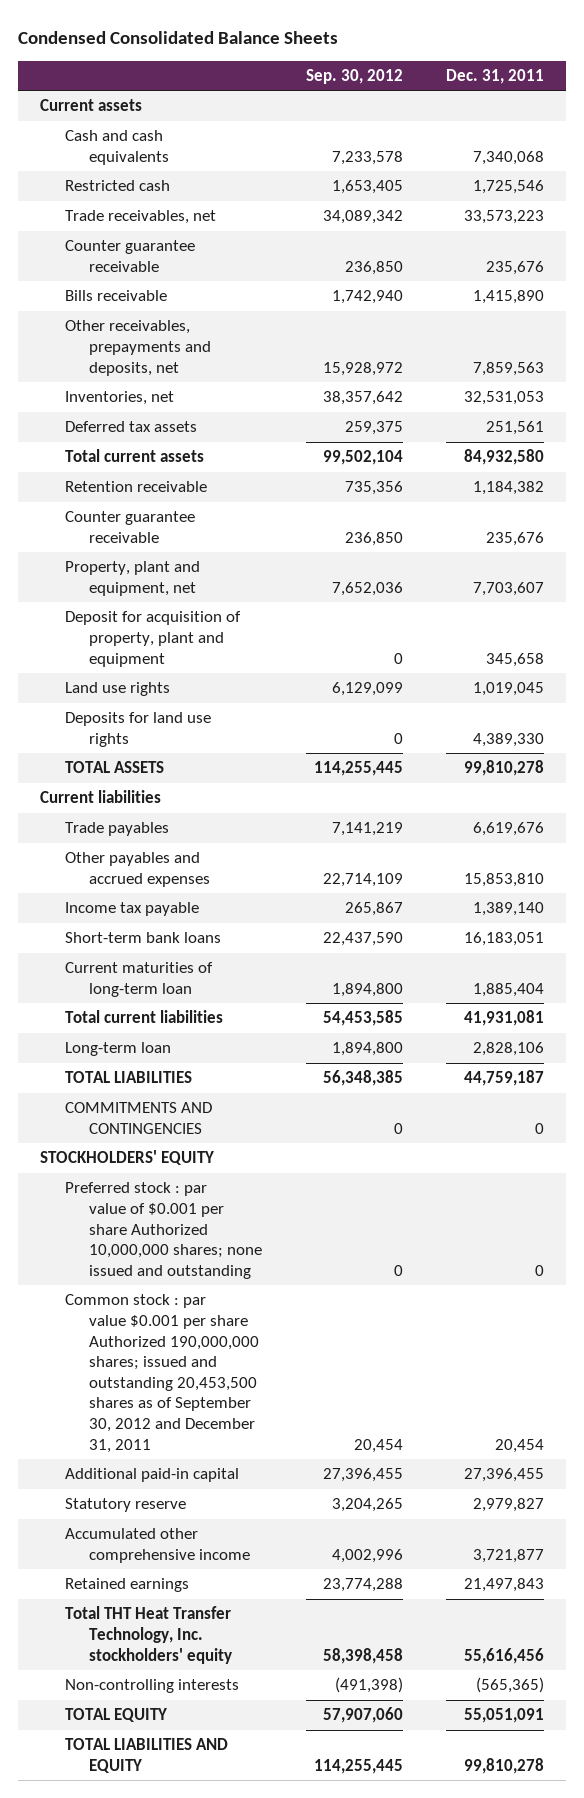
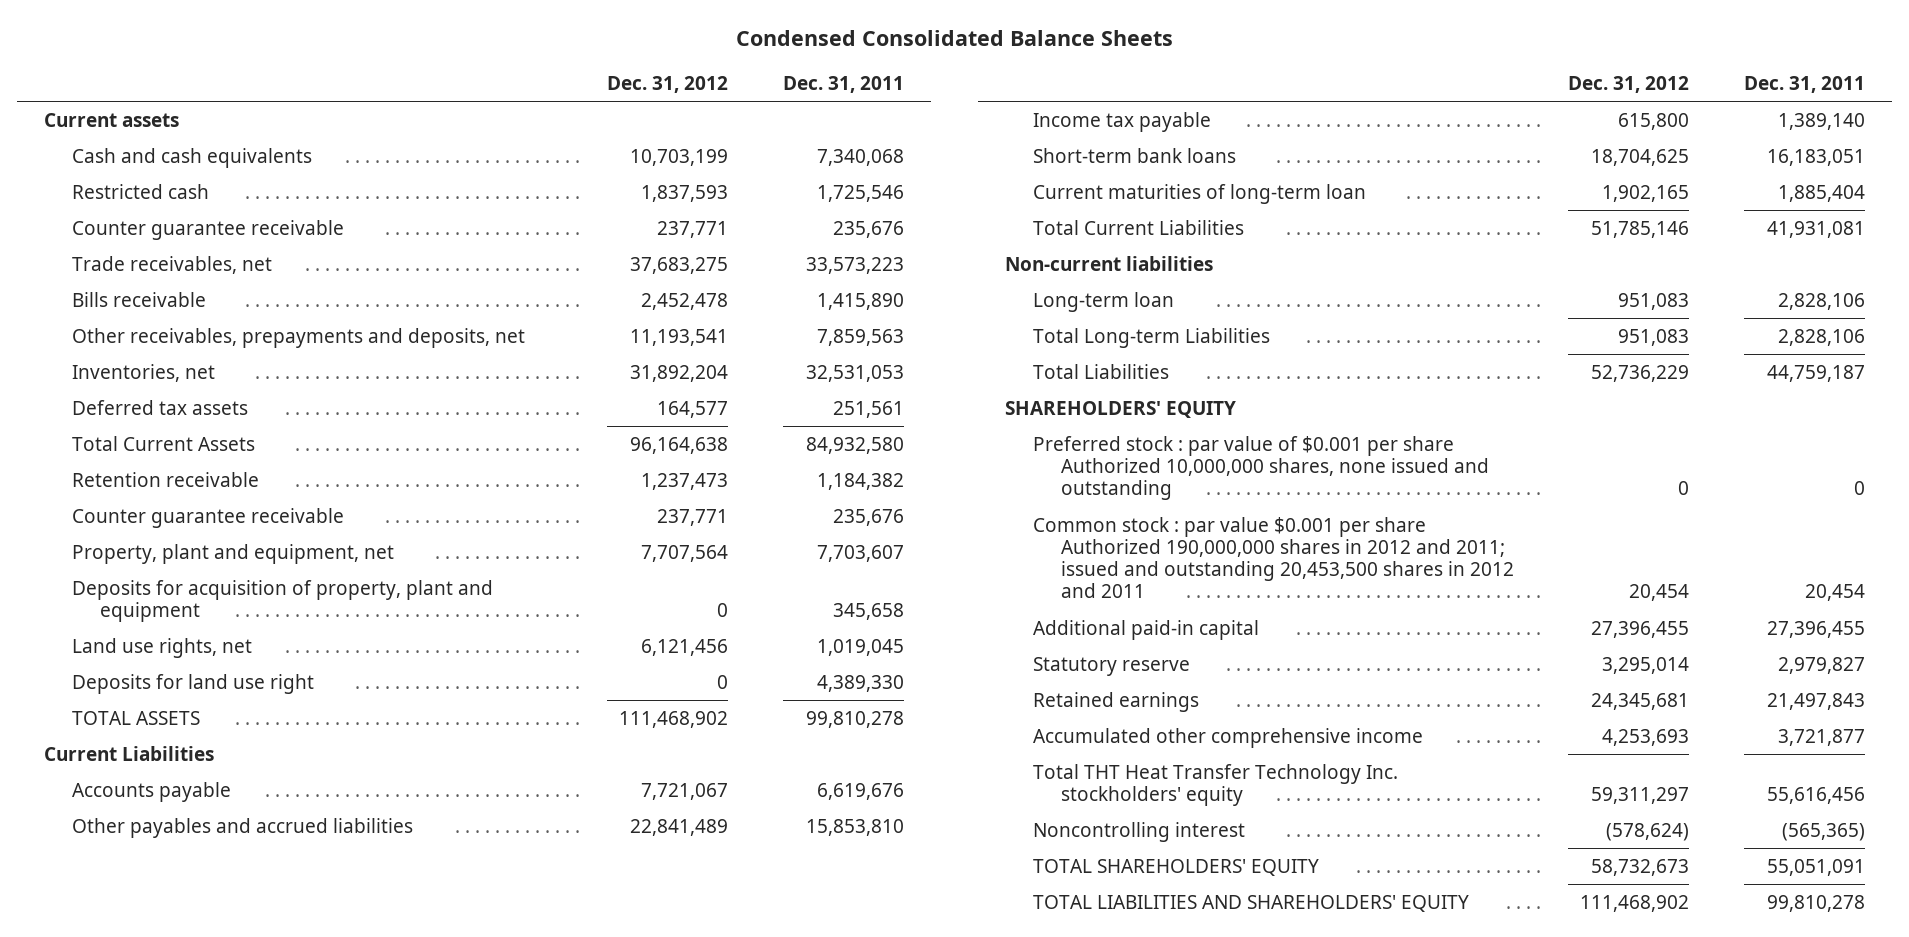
[305,68,403,84] Sep. 30, 2012 -> none
none -> [607,76,729,94] Dec. 31, 2012
[64,210,216,225] Trade receivables, net -> [71,255,272,274] Trade receivables, net
[64,449,204,463] Total current assets -> [71,435,255,451] Total Current Assets
[64,611,241,667] Deposit for acquisition of property, plant and equipment -> [71,579,493,623] Deposits for acquisition of property, plant and equipment
[64,682,170,697] Land use rights -> [71,637,252,658] Land use rights, net
[64,712,211,747] Deposits for land use rights -> [71,673,314,694] Deposits for land use right
[39,790,161,804] Current liabilities -> [44,745,215,761] Current Liabilities
[64,822,169,837] Trade payables -> [71,781,231,802] Accounts payable
[64,852,211,887] Other payables and accrued expenses -> [71,817,413,838] Other payables and accrued liabilities
[64,1010,223,1024] Total current liabilities -> [1033,219,1245,235] Total Current Liabilities
none -> [1005,255,1214,271] Non-current liabilities
[64,1102,212,1134] COMMITMENTS AND CONTINGENCIES -> none
none -> [1033,327,1271,348] Total Long-term Liabilities
[64,1071,192,1084] TOTAL LIABILITIES -> [1033,363,1170,379] Total Liabilities
[39,1150,214,1166] STOCKHOLDERS' EQUITY -> [1005,400,1237,418] SHAREHOLDERS' EQUITY
[64,1182,263,1279] Preferred stock : par value of $0.001 per share Authorized 10,000,000 shares; none issued and outstanding -> [1033,435,1489,501] Preferred stock : par value of $0.001 per share Authorized 10,000,000 shares, none issued and outstanding
[64,1294,260,1453] Common stock : par value $0.001 per share Authorized 190,000,000 shares; issued and outstanding 20,453,500 shares as of September 30, 2012 and December 31, 2011 -> [1033,516,1514,599] Common stock : par value $0.001 per share Authorized 190,000,000 shares in 2012 and 2011; issued and outstanding 20,453,500 shares in 2012 and 2011
[64,1528,251,1563] Accumulated other comprehensive income -> [1033,727,1424,748] Accumulated other comprehensive income
[64,1606,233,1664] Total THT Heat Transfer Technology, Inc. stockholders' equity -> [1033,763,1399,807] Total THT Heat Transfer Technology Inc. stockholders' equity
[64,1679,239,1694] Non-controlling interests -> [1033,821,1246,842] Noncontrolling interest
[64,1708,167,1723] TOTAL EQUITY -> [1033,858,1320,876] TOTAL SHAREHOLDERS' EQUITY
[64,1738,228,1773] TOTAL LIABILITIES AND EQUITY -> [1033,894,1470,912] TOTAL LIABILITIES AND SHAREHOLDERS' EQUITY

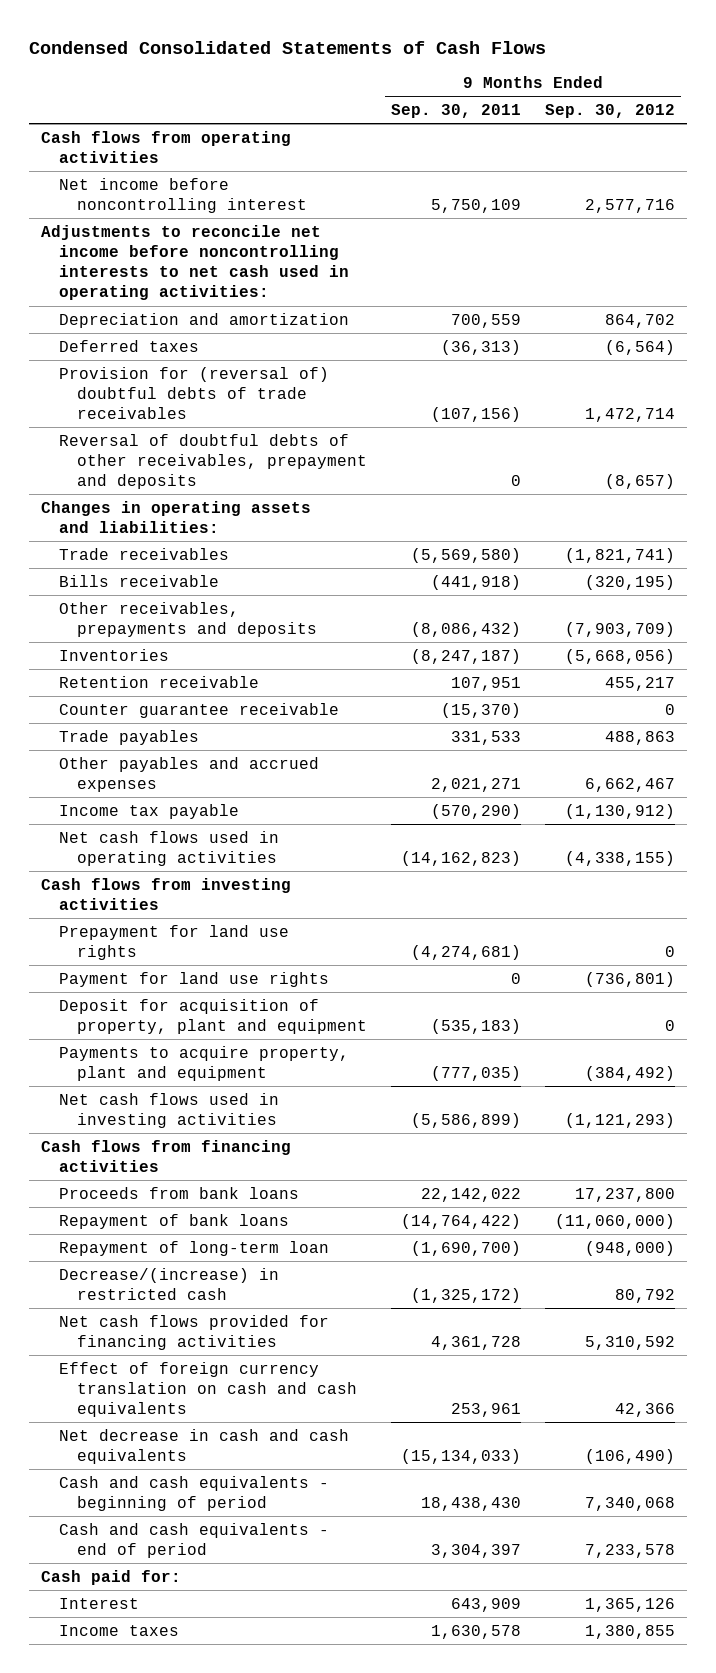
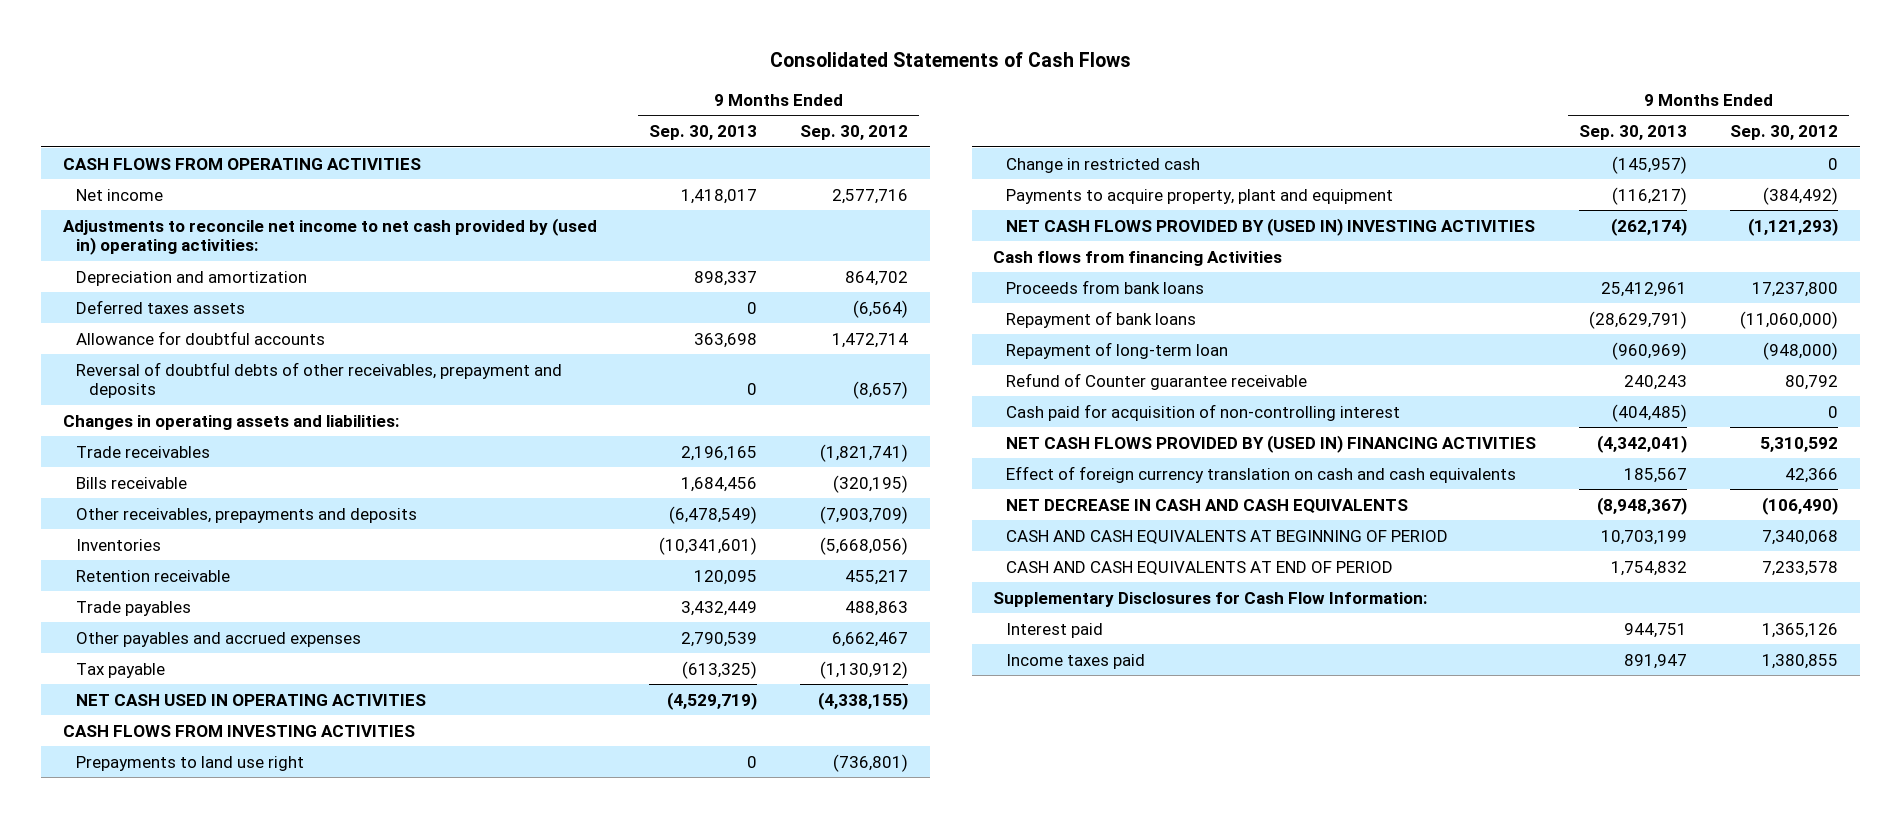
[28,40,546,54] Condensed Consolidated Statements of Cash Flows -> [769,52,1131,68] Consolidated Statements of Cash Flows
[391,104,522,119] Sep. 30, 2011 -> none
none -> [649,125,758,141] Sep. 30, 2013
[40,130,291,163] Cash flows from operating activities -> [62,157,421,170] CASH FLOWS FROM OPERATING ACTIVITIES
[59,177,308,213] Net income before noncontrolling interest -> [75,188,163,201] Net income
[40,224,350,301] Adjustments to reconcile net income before noncontrolling interests to net cash used in operating activities: -> [62,217,597,256] Adjustments to reconcile net income to net cash provided by (used in) operating activities:
[59,339,200,352] Deferred taxes -> [75,299,245,314] Deferred taxes assets
[59,366,330,420] Provision for (reversal of) doubtful debts of trade receivables -> [75,330,325,345] Allowance for doubtful accounts
[59,702,340,718] Counter guarantee receivable -> none
[59,924,290,960] Prepayment for land use rights -> none
[59,998,368,1034] Deposit for acquisition of property, plant and equipment -> none
[59,803,240,819] Income tax payable -> [75,662,165,678] Tax payable
[59,830,280,866] Net cash flows used in operating activities -> [75,693,426,706] NET CASH USED IN OPERATING ACTIVITIES
[40,877,291,910] Cash flows from investing activities -> [62,724,415,737] CASH FLOWS FROM INVESTING ACTIVITIES
[59,971,330,987] Payment for land use rights -> [75,755,304,771] Prepayments to land use right
none -> [1006,157,1201,173] Change in restricted cash
[59,1092,280,1128] Net cash flows used in investing activities -> [1006,217,1536,236] NET CASH FLOWS PROVIDED BY (USED IN) INVESTING ACTIVITIES
[40,1139,291,1172] Cash flows from financing activities -> [993,250,1283,266] Cash flows from financing Activities
[59,1267,280,1300] Decrease/(increase) in restricted cash -> [1006,372,1308,390] Refund of Counter guarantee receivable
none -> [1006,403,1401,421] Cash paid for acquisition of non-controlling interest
[59,1314,330,1350] Net cash flows provided for financing activities -> [1006,434,1537,453] NET CASH FLOWS PROVIDED BY (USED IN) FINANCING ACTIVITIES
[40,1569,181,1585] Cash paid for: -> none
[59,1428,350,1464] Net decrease in cash and cash equivalents -> [1006,498,1409,513] NET DECREASE IN CASH AND CASH EQUIVALENTS
[59,1475,330,1511] Cash and cash equivalents - beginning of period -> [1006,529,1449,544] CASH AND CASH EQUIVALENTS AT BEGINNING OF PERIOD
[59,1522,330,1558] Cash and cash equivalents - end of period -> [1006,560,1394,575] CASH AND CASH EQUIVALENTS AT END OF PERIOD
none -> [993,591,1428,607] Supplementary Disclosures for Cash Flow Information:
[59,1597,140,1609] Interest -> [1006,622,1104,638] Interest paid
[59,1624,180,1636] Income taxes -> [1006,653,1146,669] Income taxes paid

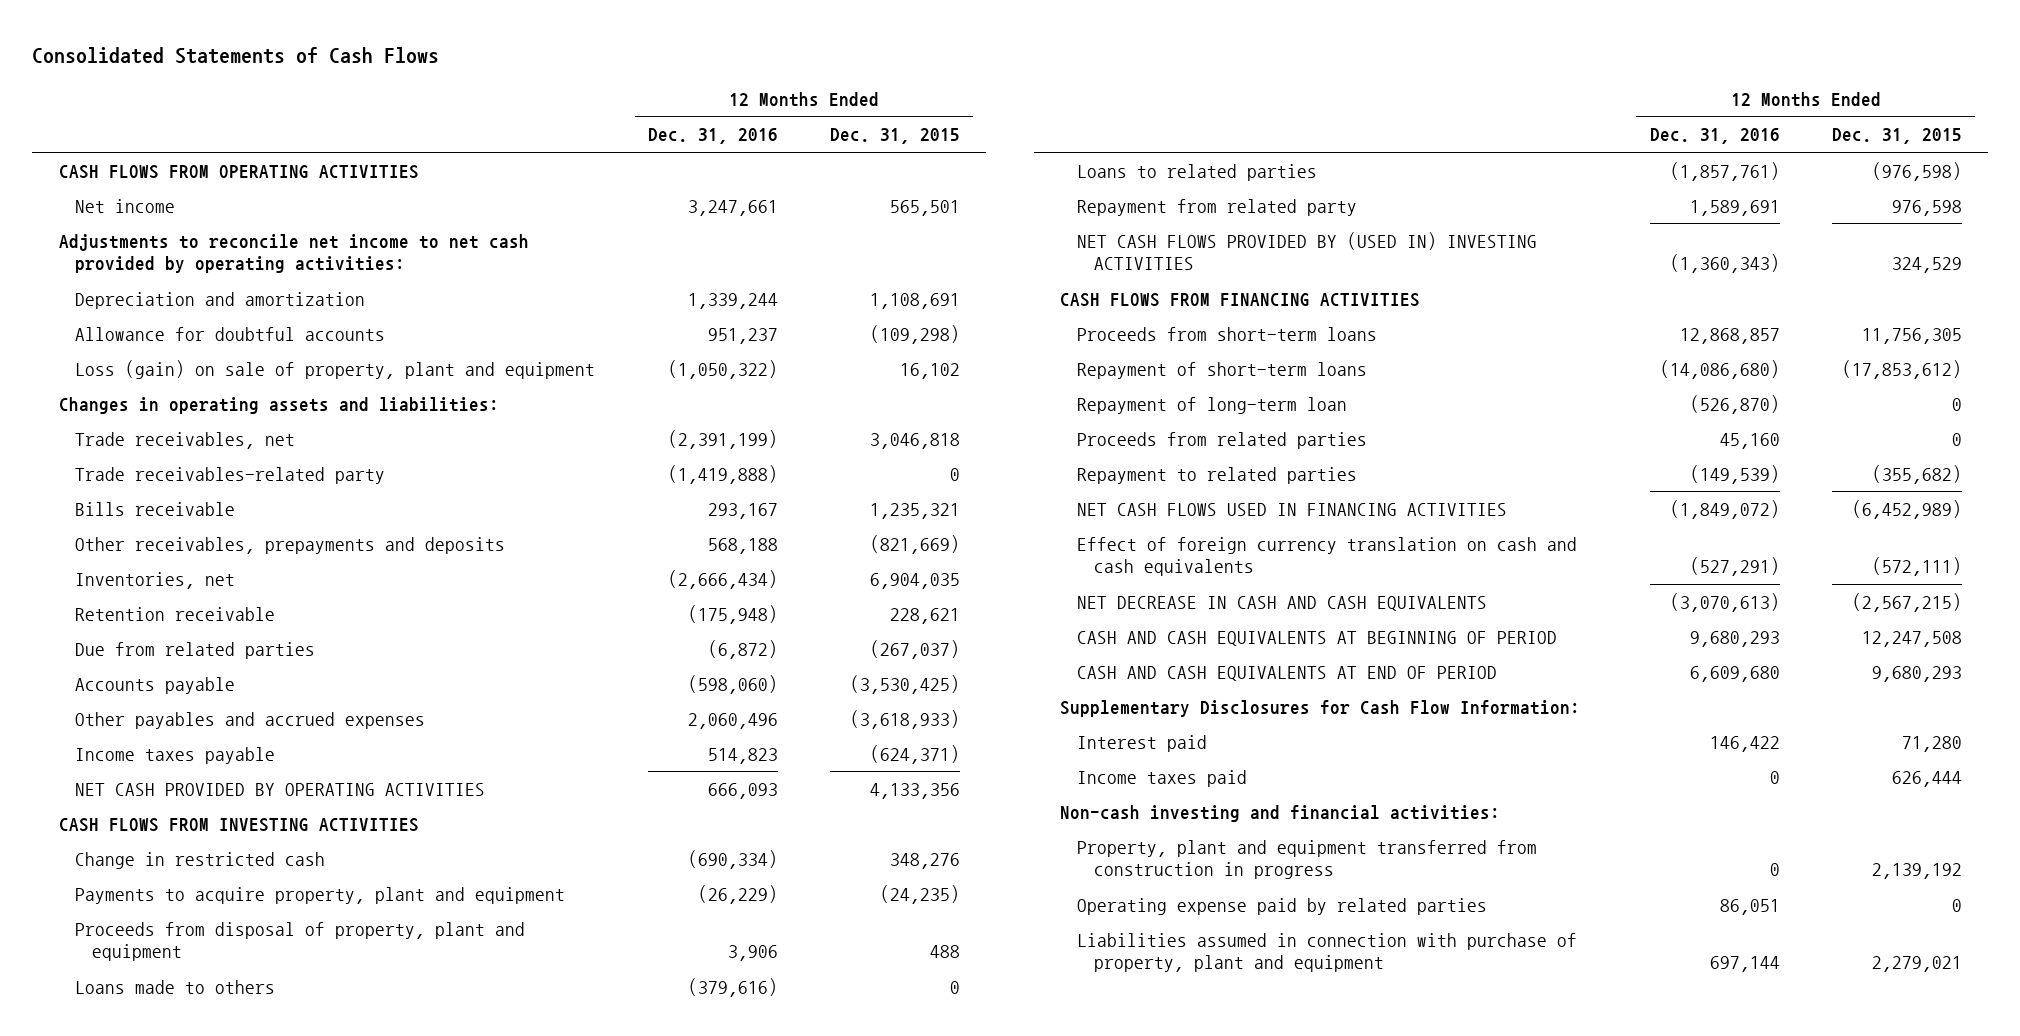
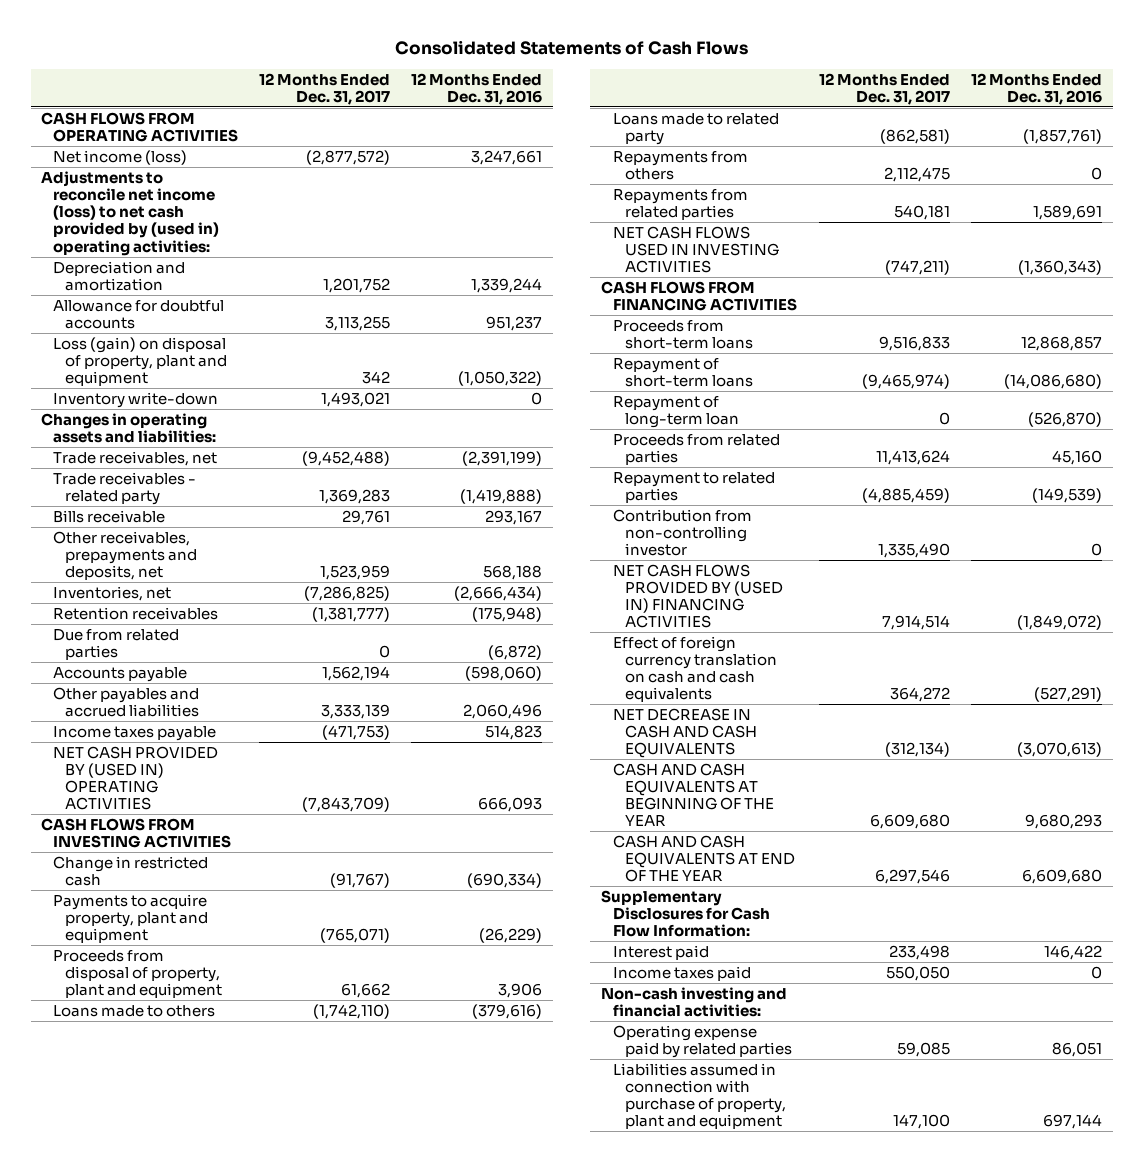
[830,128,961,145] Dec. 31, 2015 -> none
none -> [259,72,391,105] 12 Months Ended Dec. 31, 2017
[75,198,176,213] Net income -> [53,149,188,165] Net income (loss)
[58,233,529,274] Adjustments to reconcile net income to net cash provided by operating activities: -> [41,170,220,256] Adjustments to reconcile net income (loss) to net cash provided by (used in) operating activities:
[75,359,596,379] Loss (gain) on sale of property, plant and equipment -> [53,336,228,387] Loss (gain) on disposal of property, plant and equipment
none -> [53,391,219,408] Inventory write-down
[75,466,386,484] Trade receivables-related party -> [53,471,197,506] Trade receivables - related party
[75,536,506,554] Other receivables, prepayments and deposits -> [53,530,198,581] Other receivables, prepayments and deposits, net
[75,606,276,621] Retention receivable -> [53,606,219,620] Retention receivables
[75,711,426,729] Other payables and accrued expenses -> [53,686,200,718] Other payables and accrued liabilities
[75,782,486,796] NET CASH PROVIDED BY OPERATING ACTIVITIES -> [53,745,219,811] NET CASH PROVIDED BY (USED IN) OPERATING ACTIVITIES
[1077,163,1318,181] Loans to related parties -> [612,112,779,146] Loans made to related party
none -> [612,150,748,181] Repayments from others
[1077,198,1358,216] Repayment from related party -> [612,188,748,221] Repayments from related parties
[1077,231,1538,271] NET CASH FLOWS PROVIDED BY (USED IN) INVESTING ACTIVITIES -> [612,225,780,274] NET CASH FLOWS USED IN INVESTING ACTIVITIES
none -> [612,508,752,557] Contribution from non-controlling investor
[1077,502,1508,516] NET CASH FLOWS USED IN FINANCING ACTIVITIES -> [612,563,784,629] NET CASH FLOWS PROVIDED BY (USED IN) FINANCING ACTIVITIES
[1077,630,1558,646] CASH AND CASH EQUIVALENTS AT BEGINNING OF PERIOD -> [612,762,775,827] CASH AND CASH EQUIVALENTS AT BEGINNING OF THE YEAR
[1077,665,1498,681] CASH AND CASH EQUIVALENTS AT END OF PERIOD -> [612,834,796,883] CASH AND CASH EQUIVALENTS AT END OF THE YEAR
[1077,839,1538,880] Property, plant and equipment transferred from construction in progress -> none

